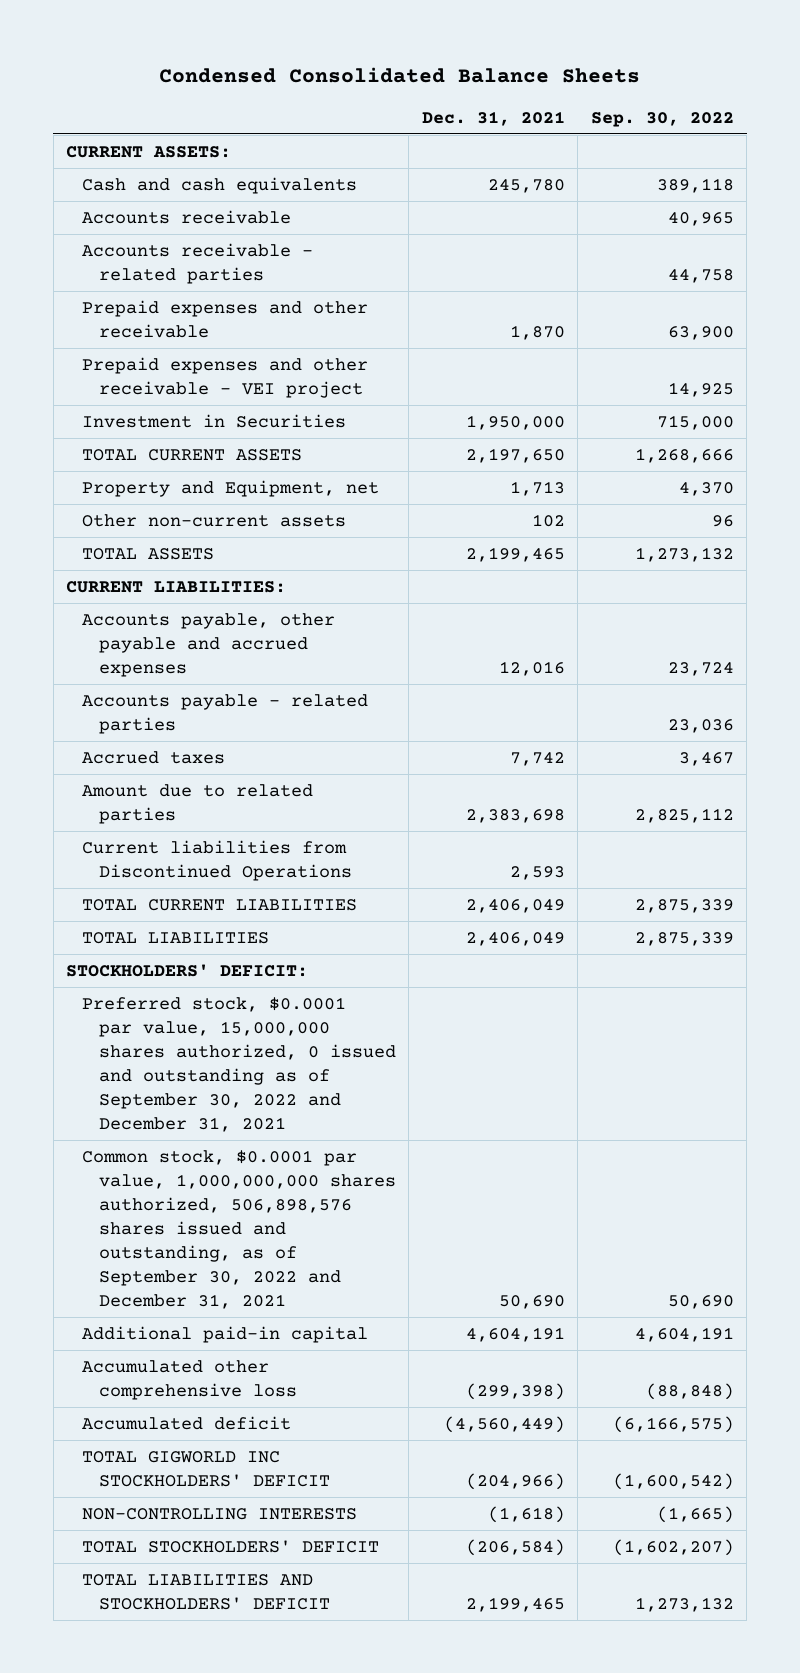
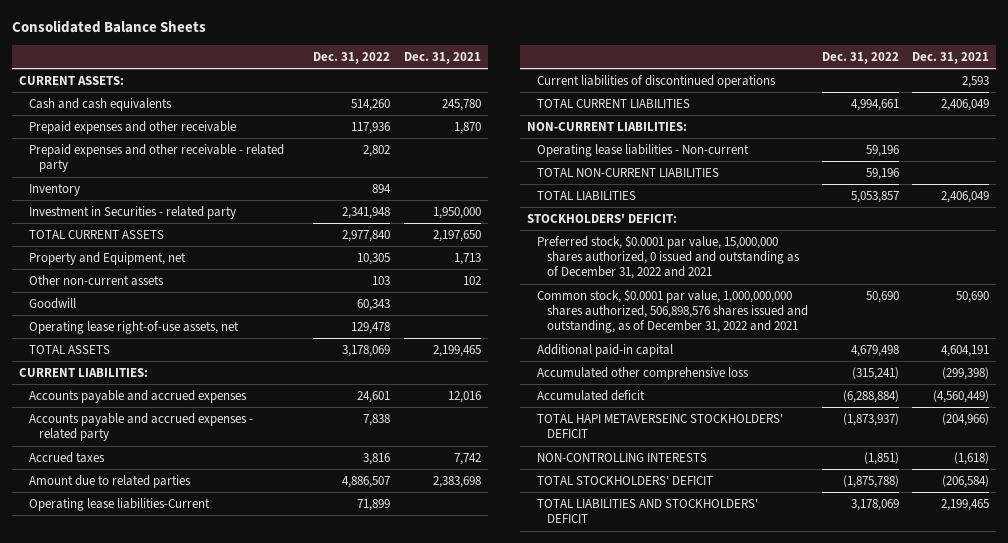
[158,66,640,83] Condensed Consolidated Balance Sheets -> [11,19,206,33] Consolidated Balance Sheets
[590,111,734,127] Sep. 30, 2022 -> none
none -> [313,51,391,64] Dec. 31, 2022
[82,210,292,225] Accounts receivable -> none
[82,243,314,284] Accounts receivable - related parties -> none
[82,357,369,398] Prepaid expenses and other receivable - VEI project -> [28,143,284,173] Prepaid expenses and other receivable - related party
none -> [28,182,80,196] Inventory
[82,414,347,429] Investment in Securities -> [28,205,236,219] Investment in Securities - related party
none -> [28,297,76,309] Goodwill
none -> [28,320,239,334] Operating lease right-of-use assets, net
[82,613,336,677] Accounts payable, other payable and accrued expenses -> [28,389,247,403] Accounts payable and accrued expenses
[82,694,369,734] Accounts payable - related parties -> [28,412,253,442] Accounts payable and accrued expenses - related party
none -> [28,497,210,511] Operating lease liabilities-Current
[82,840,352,881] Current liabilities from Discontinued Operations -> [537,74,777,88] Current liabilities of discontinued operations
none -> [526,121,687,131] NON-CURRENT LIABILITIES:
none -> [537,143,750,157] Operating lease liabilities - Non-current
none -> [537,167,720,177] TOTAL NON-CURRENT LIABILITIES
[82,997,396,1132] Preferred stock, $0.0001 par value, 15,000,000 shares authorized, 0 issued and outstanding as of September 30, 2022 and December 31, 2021 -> [537,234,801,280] Preferred stock, $0.0001 par value, 15,000,000 shares authorized, 0 issued and outstanding as of December 31, 2022 and 2021
[82,1150,396,1309] Common stock, $0.0001 par value, 1,000,000,000 shares authorized, 506,898,576 shares issued and outstanding, as of September 30, 2022 and December 31, 2021 -> [537,288,809,334] Common stock, $0.0001 par value, 1,000,000,000 shares authorized, 506,898,576 shares issued and outstanding, as of December 31, 2022 and 2021
[82,1451,330,1487] TOTAL GIGWORLD INC STOCKHOLDERS' DEFICIT -> [537,413,784,439] TOTAL HAPI METAVERSEINC STOCKHOLDERS' DEFICIT

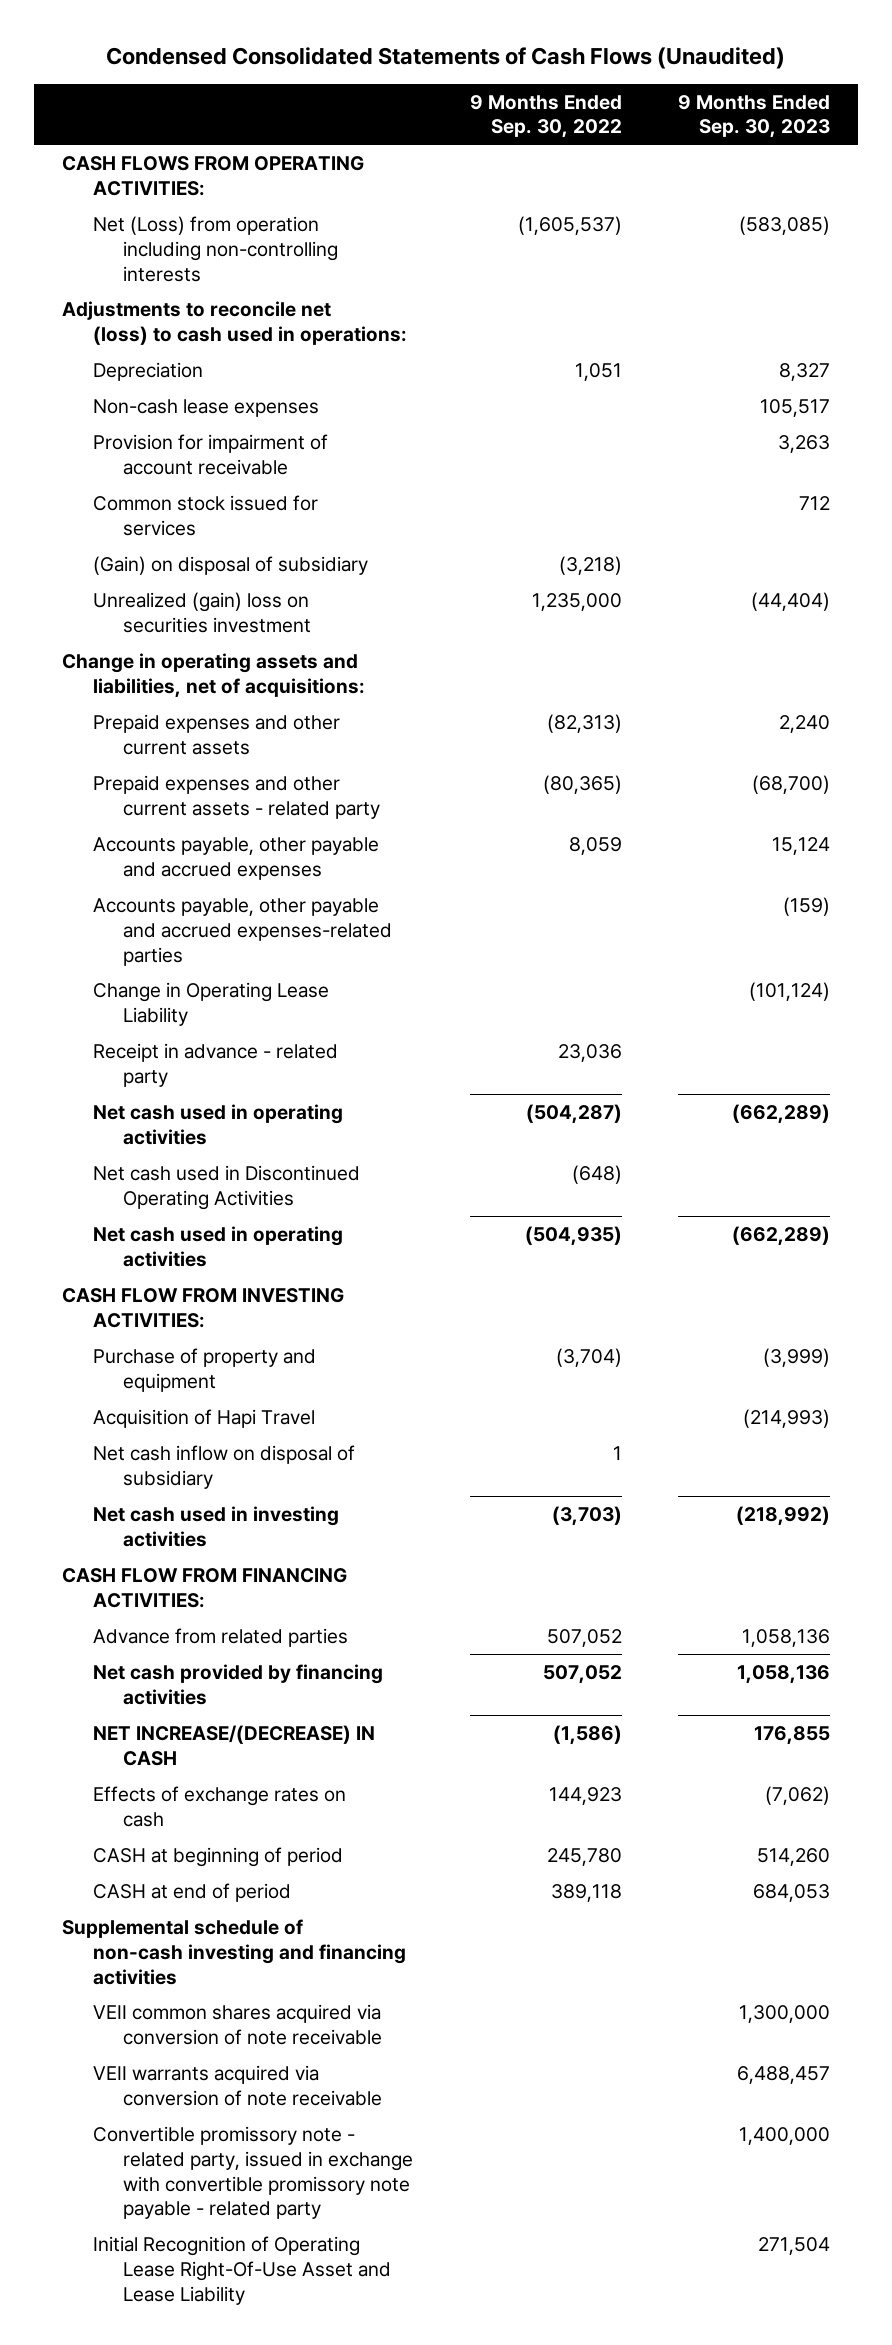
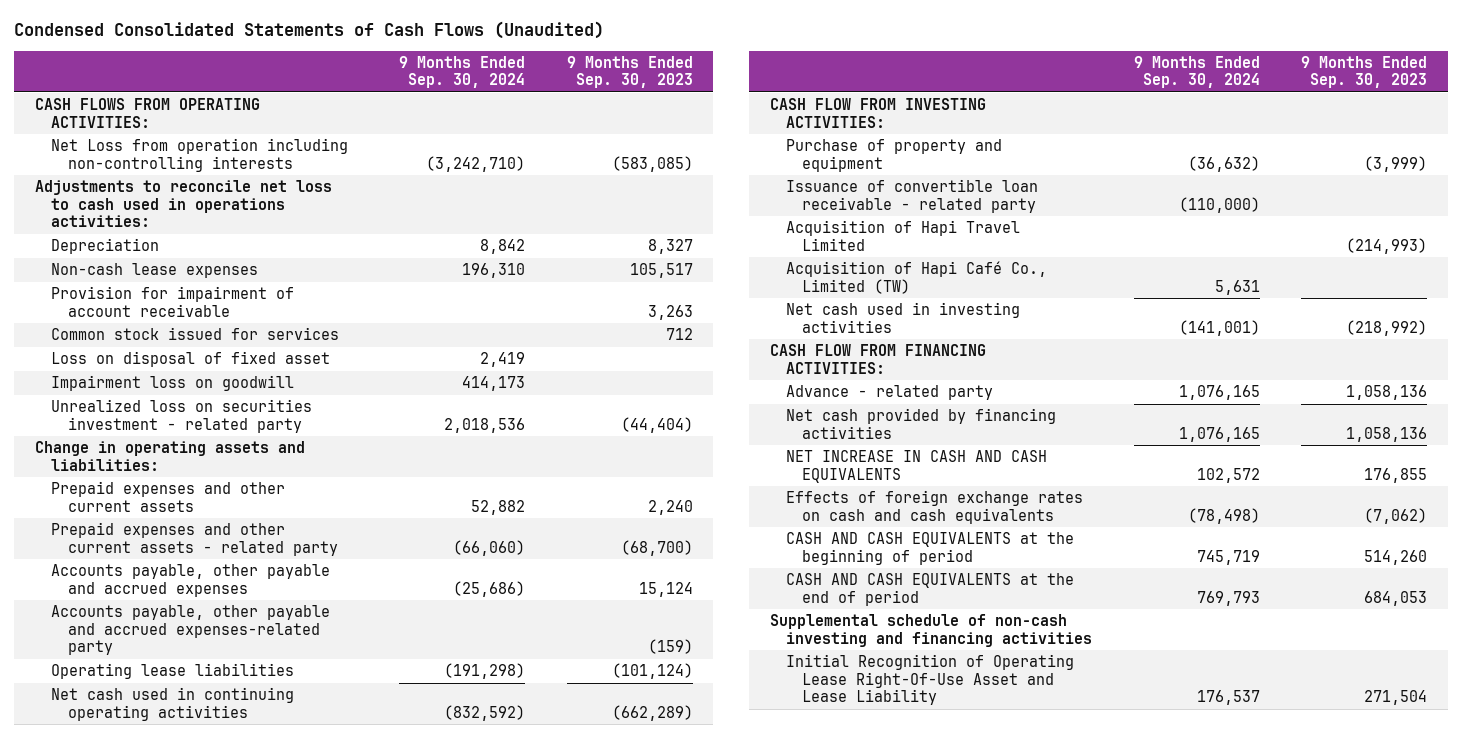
[469,94,622,139] 9 Months Ended Sep. 30, 2022 -> none
none -> [398,55,525,89] 9 Months Ended Sep. 30, 2024
[92,215,339,282] Net (Loss) from operation including non-controlling interests -> [51,137,349,172] Net Loss from operation including non-controlling interests
[61,300,407,345] Adjustments to reconcile net (loss) to cash used in operations: -> [35,179,333,228] Adjustments to reconcile net loss to cash used in operations activities:
[92,555,368,575] (Gain) on disposal of subsidiary -> none
none -> [51,350,331,367] Loss on disposal of fixed asset
none -> [51,374,295,391] Impairment loss on goodwill
[92,591,312,633] Unrealized (gain) loss on securities investment -> [51,398,313,433] Unrealized loss on securities investment - related party
[61,652,365,698] Change in operating assets and liabilities, net of acquisitions: -> [35,440,306,471] Change in operating assets and liabilities:
[92,1042,338,1087] Receipt in advance - related party -> none
[92,1103,343,1145] Net cash used in operating activities -> none
[92,1164,360,1210] Net cash used in Discontinued Operating Activities -> none
[92,897,393,966] Accounts payable, other payable and accrued expenses-related parties -> [51,604,331,656] Accounts payable, other payable and accrued expenses-related party
[92,981,329,1026] Change in Operating Lease Liability -> [51,662,295,679] Operating lease liabilities
[92,1225,343,1267] Net cash used in operating activities -> [51,686,295,721] Net cash used in continuing operating activities
[92,1444,355,1489] Net cash inflow on disposal of subsidiary -> none
none -> [785,178,1038,213] Issuance of convertible loan receivable - related party
[92,1408,315,1428] Acquisition of Hapi Travel -> [785,219,1020,251] Acquisition of Hapi Travel Limited
none -> [785,260,1047,294] Acquisition of Hapi Café Co., Limited (TW)
[92,1627,348,1647] Advance from related parties -> [785,384,993,400] Advance - related party
[92,1724,375,1766] NET INCREASE/(DECREASE) IN CASH -> [785,449,1047,483] NET INCREASE IN CASH AND CASH EQUIVALENTS
[92,1785,346,1827] Effects of exchange rates on cash -> [785,489,1083,524] Effects of foreign exchange rates on cash and cash equivalents
[92,1846,343,1867] CASH at beginning of period -> [785,531,1074,565] CASH AND CASH EQUIVALENTS at the beginning of period
[92,1882,291,1902] CASH at end of period -> [785,572,1074,606] CASH AND CASH EQUIVALENTS at the end of period
[92,2003,383,2045] VEII common shares acquired via conversion of note receivable -> none
[92,2064,383,2106] VEII warrants acquired via conversion of note receivable -> none
[92,2125,414,2220] Convertible promissory note - related party, issued in exchange with convertible promissory note payable - related party -> none

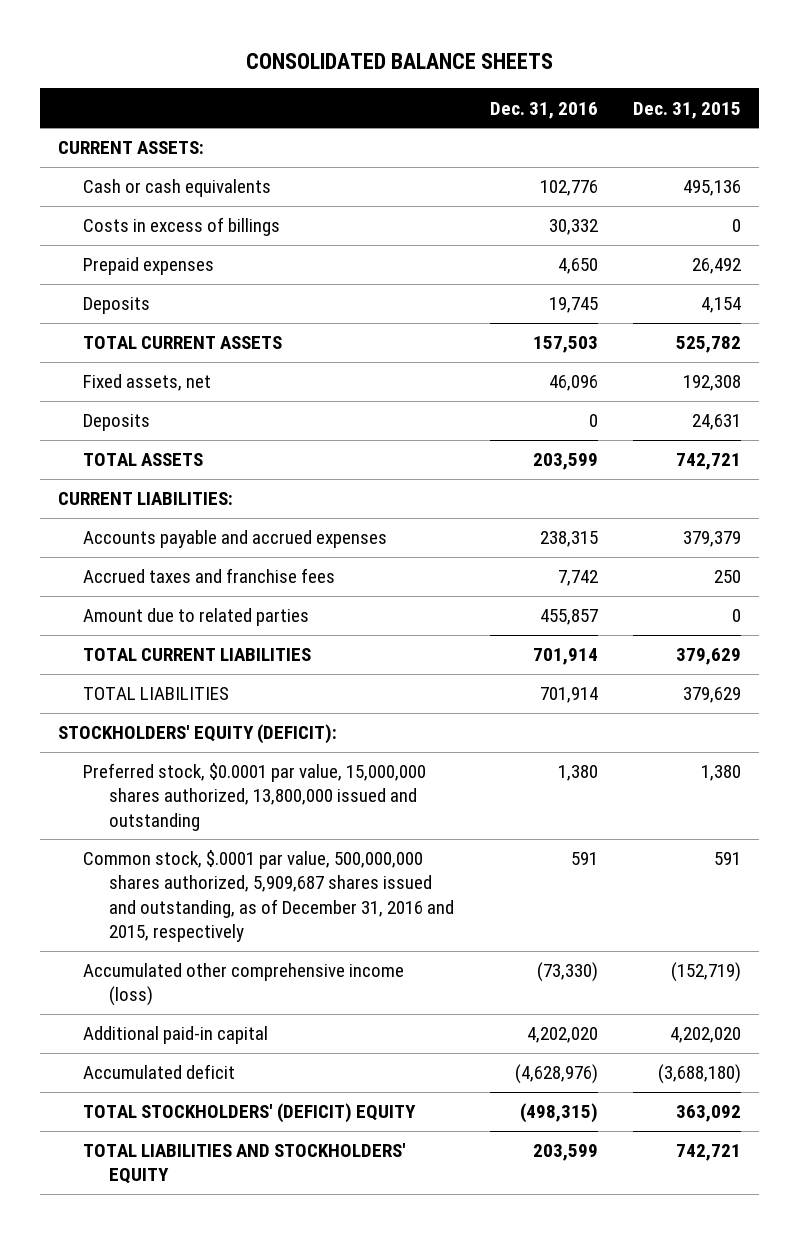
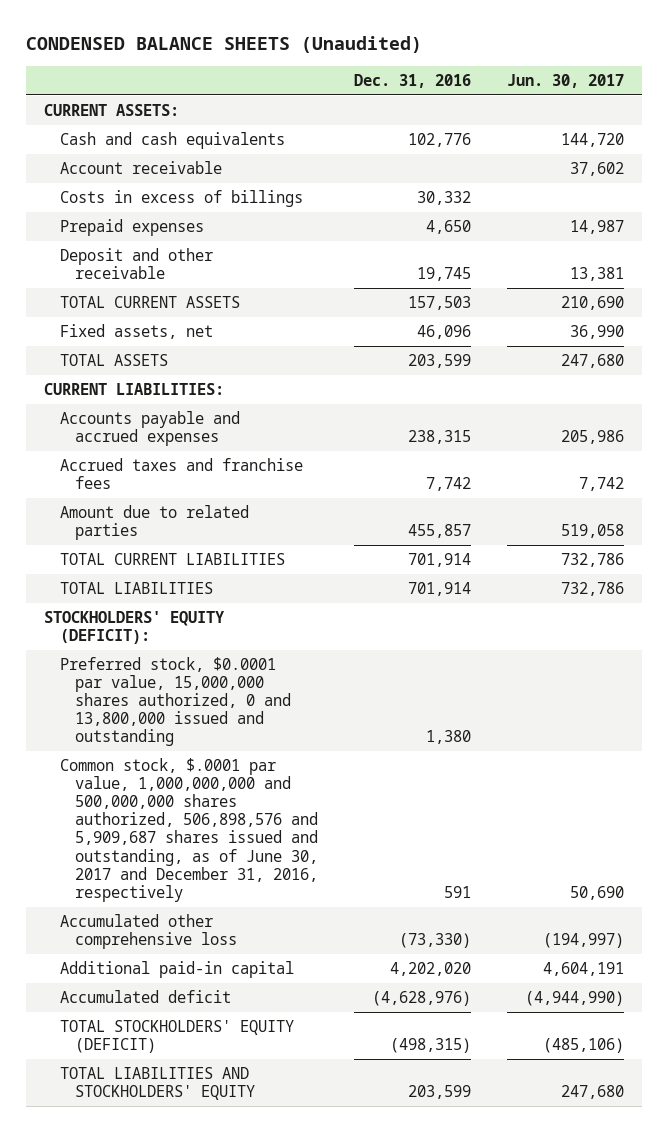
[245,53,553,70] CONSOLIDATED BALANCE SHEETS -> [26,36,423,54] CONDENSED BALANCE SHEETS (Unaudited)
[633,101,742,119] Dec. 31, 2015 -> none
none -> [506,73,624,88] Jun. 30, 2017
[83,179,272,198] Cash or cash equivalents -> [59,131,285,149] Cash and cash equivalents
none -> [59,160,222,174] Account receivable
[83,297,151,315] Deposits -> [59,247,213,280] Deposit and other receivable
[83,414,151,432] Deposits -> none
[83,763,427,831] Preferred stock, $0.0001 par value, 15,000,000 shares authorized, 13,800,000 issued and outstanding -> [59,656,291,747] Preferred stock, $0.0001 par value, 15,000,000 shares authorized, 0 and 13,800,000 issued and outstanding
[83,850,455,942] Common stock, $.0001 par value, 500,000,000 shares authorized, 5,909,687 shares issued and outstanding, as of December 31, 2016 and 2015, respectively -> [59,757,318,902] Common stock, $.0001 par value, 1,000,000,000 and 500,000,000 shares authorized, 506,898,576 and 5,909,687 shares issued and outstanding, as of June 30, 2017 and December 31, 2016, respectively
[83,963,405,1007] Accumulated other comprehensive income (loss) -> [59,913,237,950] Accumulated other comprehensive loss
[83,1103,417,1124] TOTAL STOCKHOLDERS' (DEFICIT) EQUITY -> [59,1019,294,1054] TOTAL STOCKHOLDERS' EQUITY (DEFICIT)

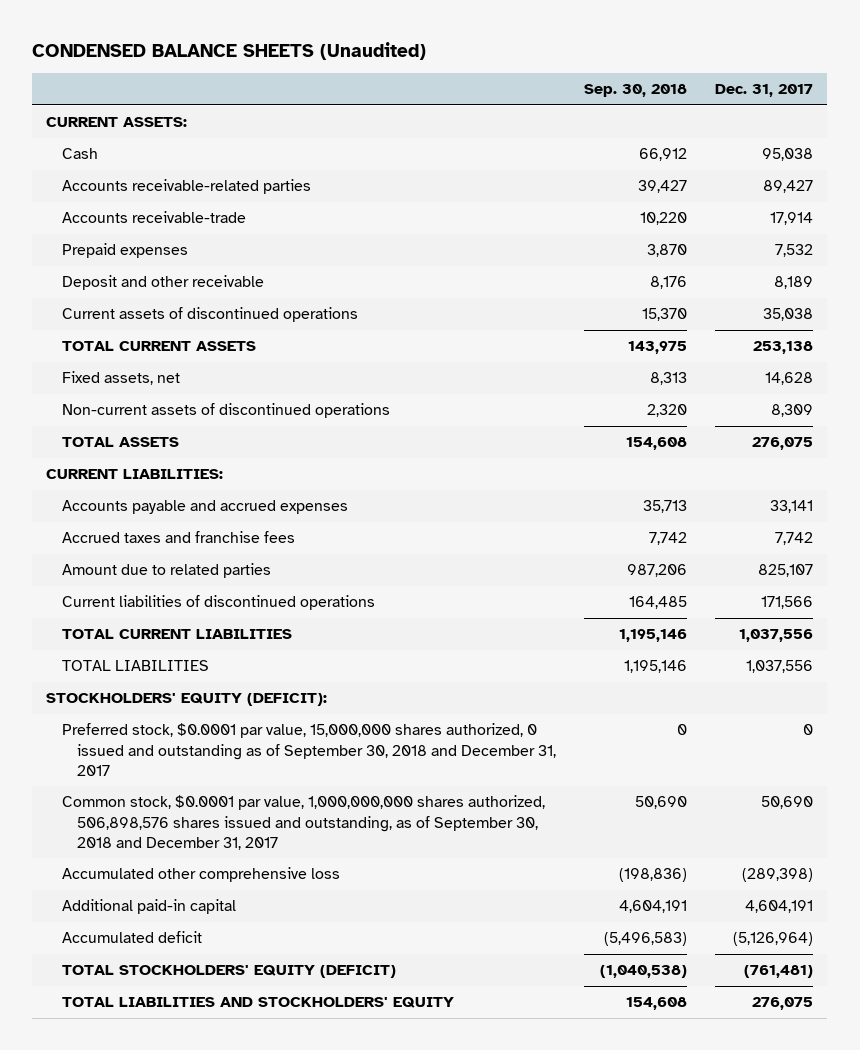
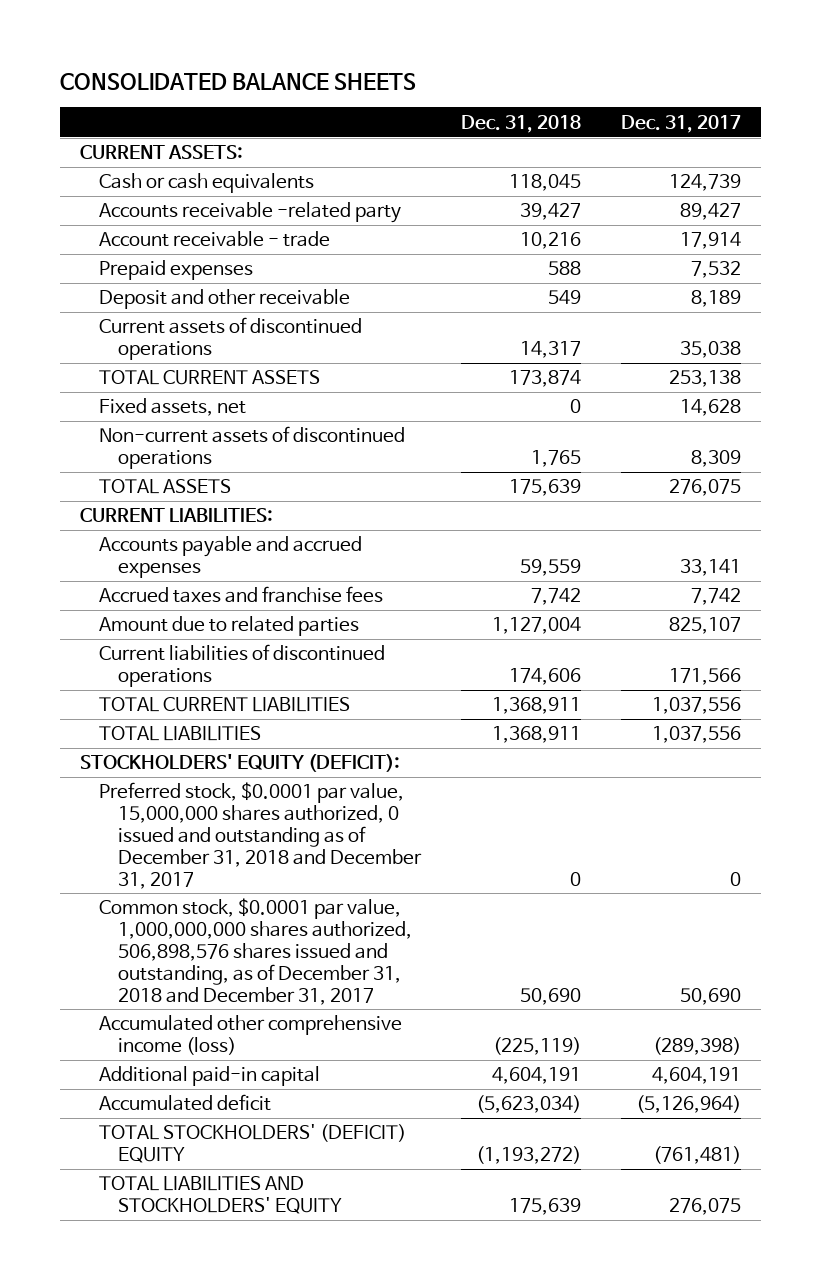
[32,41,427,60] CONDENSED BALANCE SHEETS (Unaudited) -> [60,72,417,90] CONSOLIDATED BALANCE SHEETS
[584,84,688,98] Sep. 30, 2018 -> none
none -> [460,114,581,133] Dec. 31, 2018
[61,148,98,160] Cash -> none
none -> [99,173,315,194] Cash or cash equivalents
[61,179,311,195] Accounts receivable-related parties -> [99,202,402,224] Accounts receivable -related party
[61,211,246,224] Accounts receivable-trade -> [99,231,331,248] Account receivable - trade
[61,723,557,776] Preferred stock, $0.0001 par value, 15,000,000 shares authorized, 0 issued and outstanding as of September 30, 2018 and December 31, 2017 -> [99,782,423,889] Preferred stock, $0.0001 par value, 15,000,000 shares authorized, 0 issued and outstanding as of December 31, 2018 and December 31, 2017
[61,795,545,850] Common stock, $0.0001 par value, 1,000,000,000 shares authorized, 506,898,576 shares issued and outstanding, as of September 30, 2018 and December 31, 2017 -> [99,898,413,1005] Common stock, $0.0001 par value, 1,000,000,000 shares authorized, 506,898,576 shares issued and outstanding, as of December 31, 2018 and December 31, 2017
[61,867,340,883] Accumulated other comprehensive loss -> [99,1015,403,1056] Accumulated other comprehensive income (loss)
[61,965,396,979] TOTAL STOCKHOLDERS' EQUITY (DEFICIT) -> [99,1124,407,1164] TOTAL STOCKHOLDERS' (DEFICIT) EQUITY

